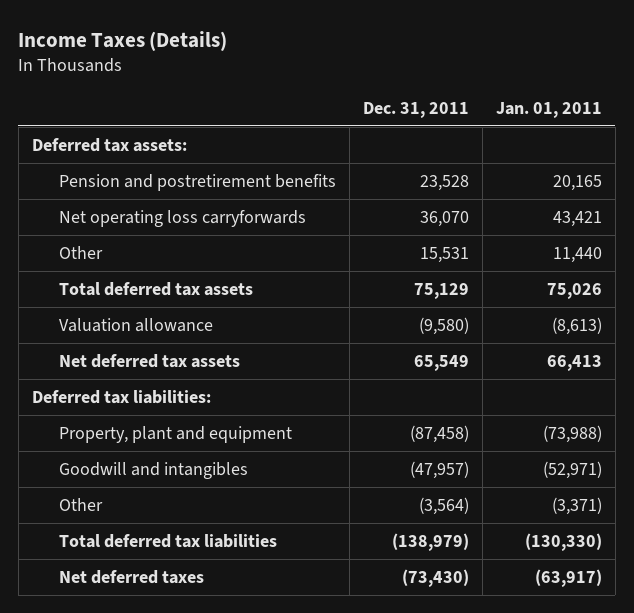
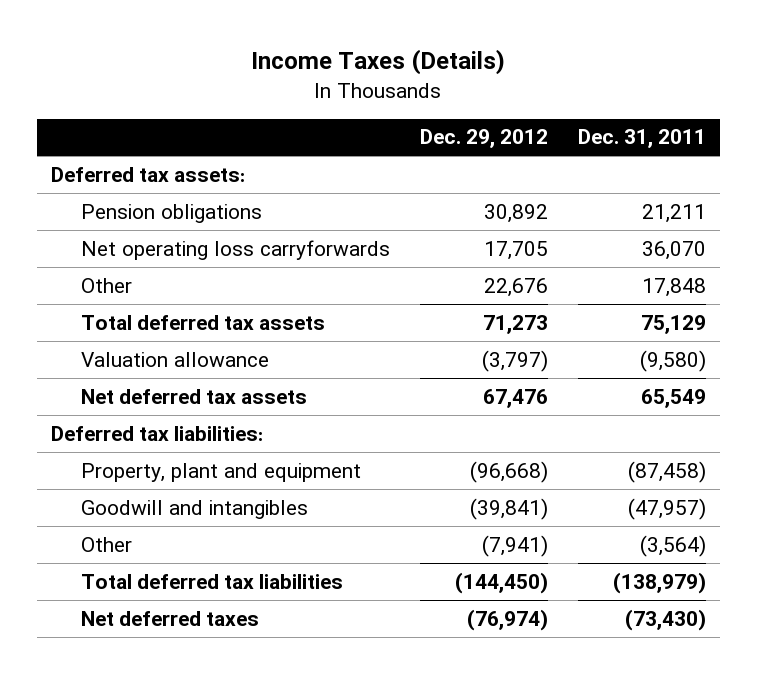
[495,101,602,118] Jan. 01, 2011 -> none
none -> [420,129,549,149] Dec. 29, 2012
[59,174,337,192] Pension and postretirement benefits -> none
none -> [81,203,263,223] Pension obligations
[420,247,470,264] 15,531 -> [641,277,706,297] 17,848

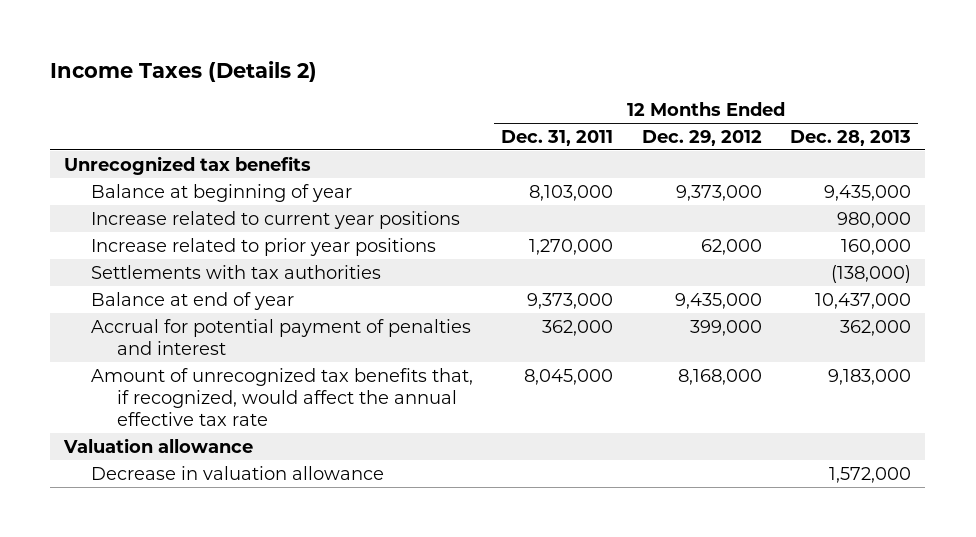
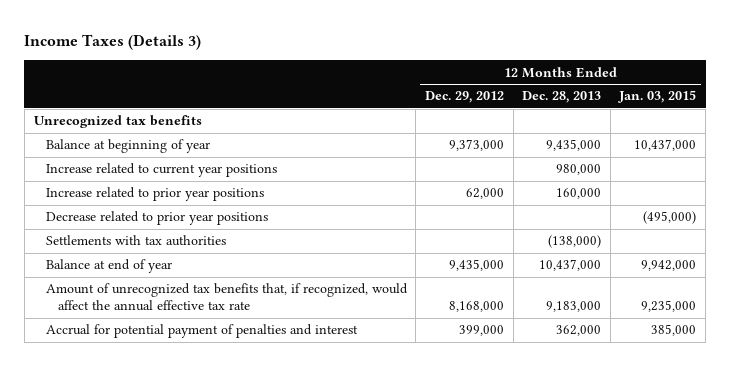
[50,61,318,83] Income Taxes (Details 2) -> [24,34,202,51] Income Taxes (Details 3)
[501,129,614,146] Dec. 31, 2011 -> none
none -> [618,90,697,104] Jan. 03, 2015
none -> [45,211,268,226] Decrease related to prior year positions
[63,437,254,453] Valuation allowance -> none
[90,465,384,480] Decrease in valuation allowance -> none
[90,318,471,355] Accrual for potential payment of penalties and interest -> [45,324,358,339] Accrual for potential payment of penalties and interest

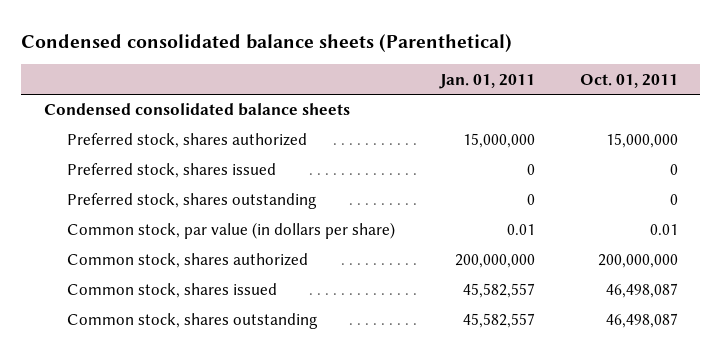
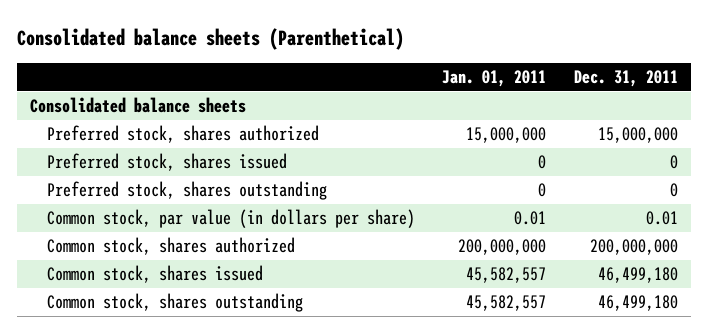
[21,33,513,52] Condensed consolidated balance sheets (Parenthetical) -> [16,27,404,50] Consolidated balance sheets (Parenthetical)
[579,73,678,88] Oct. 01, 2011 -> none
none -> [573,69,678,87] Dec. 31, 2011
[43,103,350,117] Condensed consolidated balance sheets -> [30,97,247,114] Consolidated balance sheets

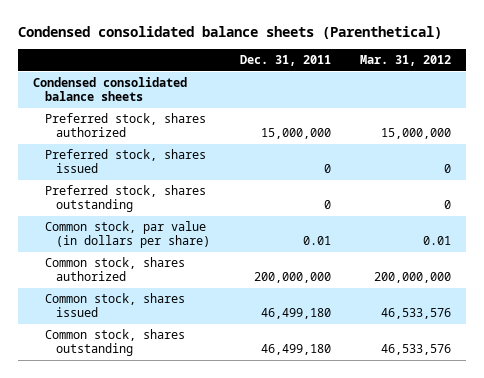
[16,27,404,50] Consolidated balance sheets (Parenthetical) -> [18,25,443,39] Condensed consolidated balance sheets (Parenthetical)
[442,69,547,87] Jan. 01, 2011 -> none
none -> [359,55,451,67] Mar. 31, 2012
[30,97,247,114] Consolidated balance sheets -> [32,77,187,102] Condensed consolidated balance sheets

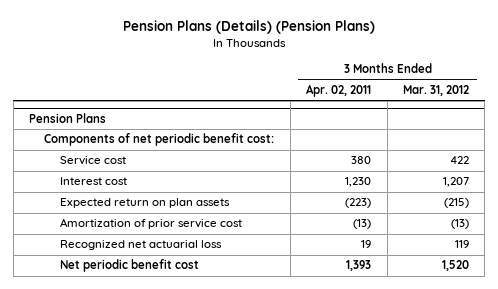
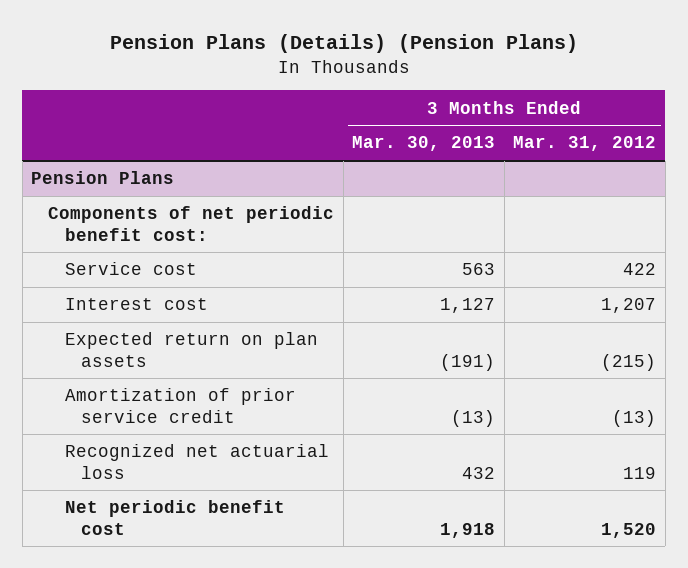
[306,83,372,97] Apr. 02, 2011 -> none
none -> [352,136,496,152] Mar. 30, 2013
[59,218,242,230] Amortization of prior service cost -> [64,388,296,423] Amortization of prior service credit

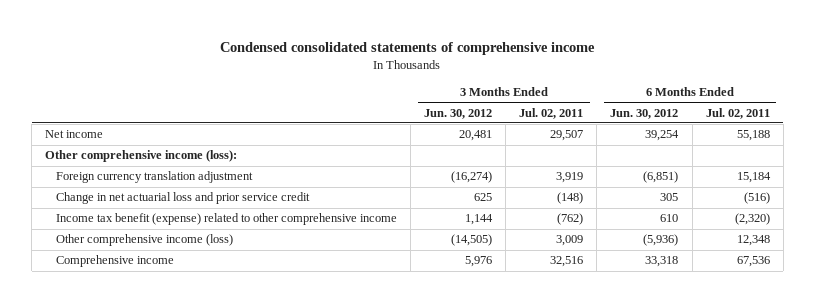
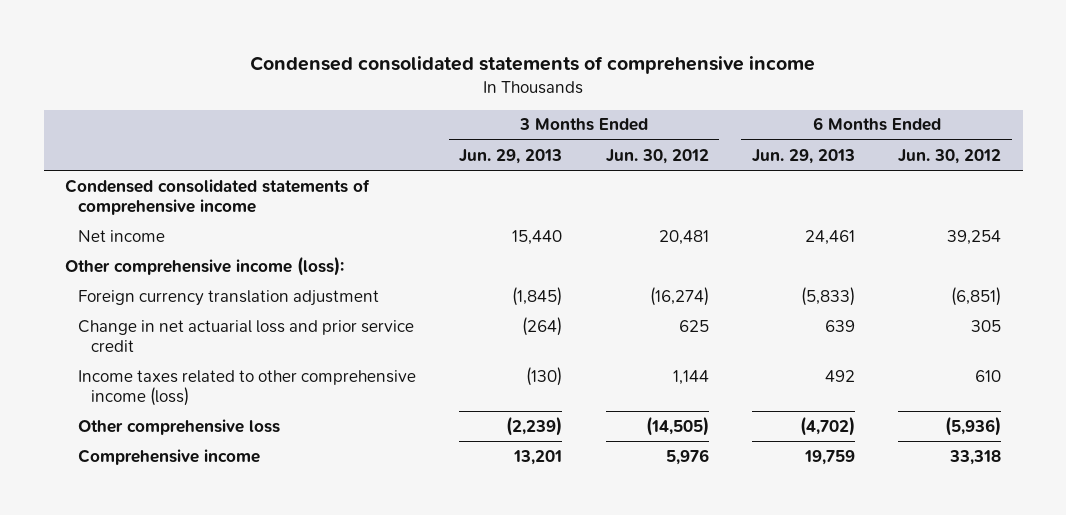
[519,107,584,119] Jul. 02, 2011 -> none
[705,107,770,119] Jul. 02, 2011 -> none
none -> [459,148,563,164] Jun. 29, 2013
none -> [751,148,855,164] Jun. 29, 2013
none -> [65,178,371,215] Condensed consolidated statements of comprehensive income
[56,213,398,226] Income tax benefit (expense) related to other comprehensive income -> [78,369,417,406] Income taxes related to other comprehensive income (loss)
[56,234,234,247] Other comprehensive income (loss) -> [78,418,281,435] Other comprehensive loss

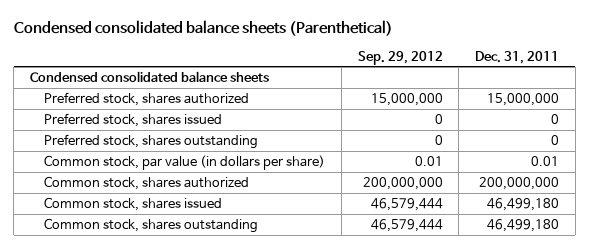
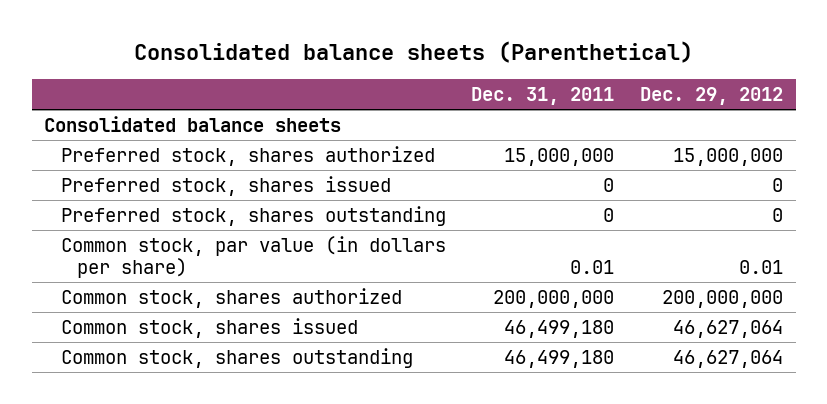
[13,20,393,37] Condensed consolidated balance sheets (Parenthetical) -> [133,41,693,64] Consolidated balance sheets (Parenthetical)
[357,50,443,65] Sep. 29, 2012 -> none
none -> [639,87,783,106] Dec. 29, 2012
[29,70,269,82] Condensed consolidated balance sheets -> [44,115,342,132] Consolidated balance sheets

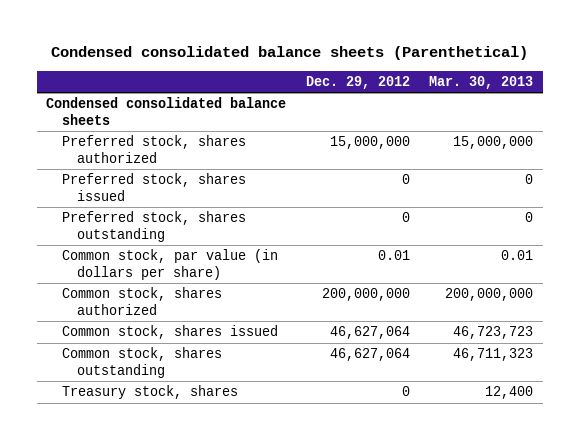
[133,41,693,64] Consolidated balance sheets (Parenthetical) -> [50,46,528,61] Condensed consolidated balance sheets (Parenthetical)
[471,87,615,106] Dec. 31, 2011 -> none
none -> [429,75,534,89] Mar. 30, 2013
[44,115,342,132] Consolidated balance sheets -> [46,97,287,125] Condensed consolidated balance sheets
none -> [61,385,238,400] Treasury stock, shares

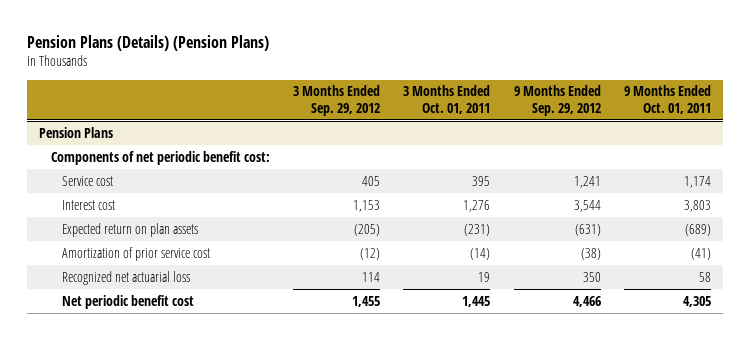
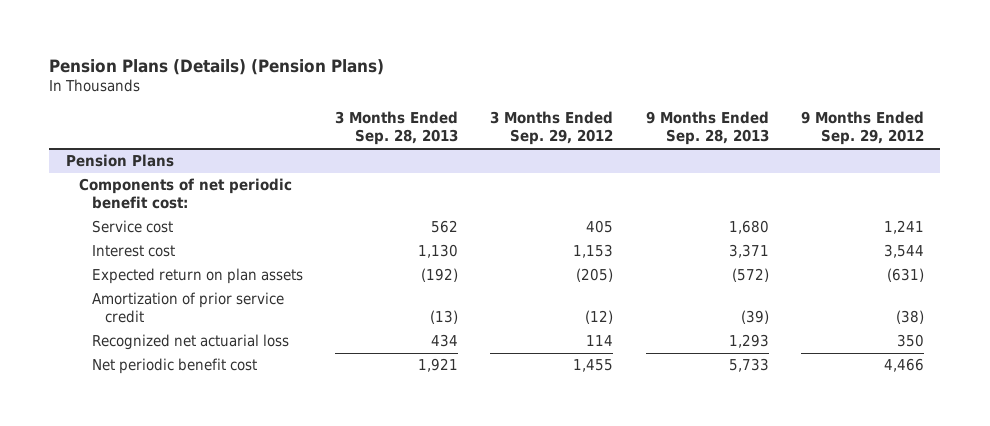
[403,85,491,114] 3 Months Ended Oct. 01, 2011 -> none
[624,85,712,114] 9 Months Ended Oct. 01, 2011 -> none
none -> [335,111,459,146] 3 Months Ended Sep. 28, 2013
none -> [645,111,769,146] 9 Months Ended Sep. 28, 2013
[62,246,211,261] Amortization of prior service cost -> [91,292,284,324] Amortization of prior service credit

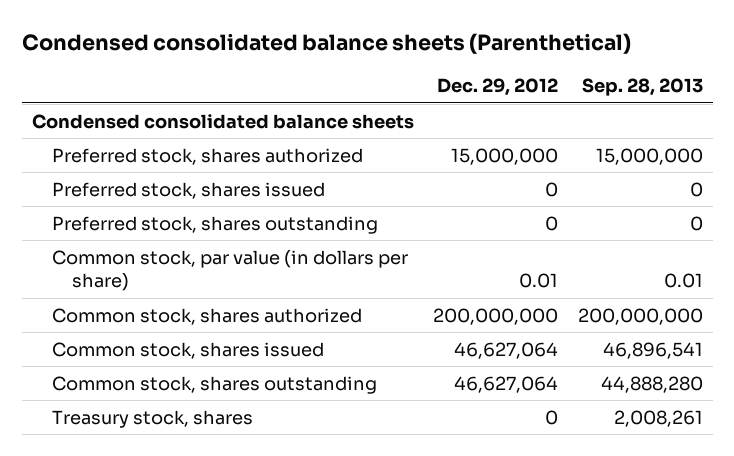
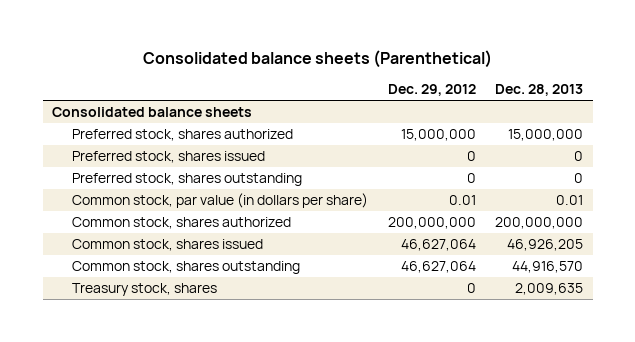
[21,32,631,54] Condensed consolidated balance sheets (Parenthetical) -> [142,50,492,69] Consolidated balance sheets (Parenthetical)
[581,77,703,96] Sep. 28, 2013 -> none
none -> [494,84,583,97] Dec. 28, 2013
[31,113,414,129] Condensed consolidated balance sheets -> [52,107,253,118] Consolidated balance sheets

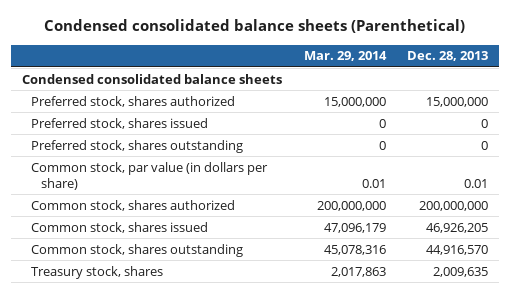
[142,50,492,69] Consolidated balance sheets (Parenthetical) -> [44,19,466,34] Condensed consolidated balance sheets (Parenthetical)
[387,84,476,97] Dec. 29, 2012 -> none
none -> [303,51,387,62] Mar. 29, 2014
[52,107,253,118] Consolidated balance sheets -> [22,73,283,84] Condensed consolidated balance sheets

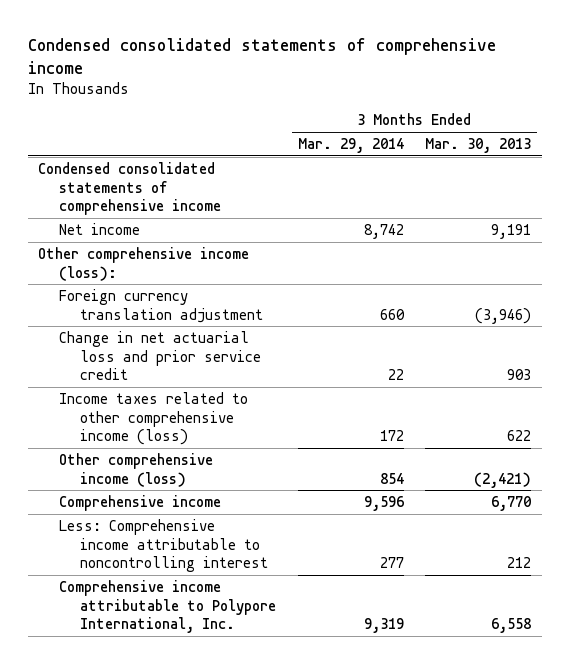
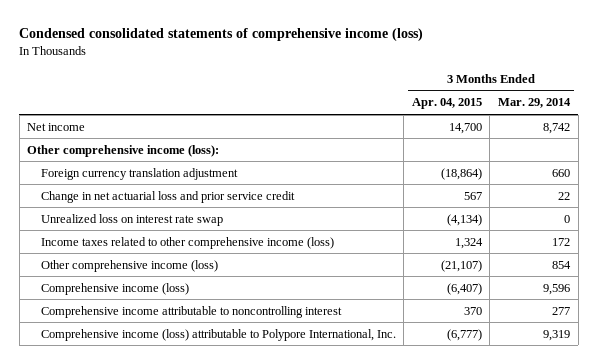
[27,37,496,74] Condensed consolidated statements of comprehensive income -> [19,28,424,42] Condensed consolidated statements of comprehensive income (loss)
[425,137,532,153] Mar. 30, 2013 -> none
none -> [411,98,482,110] Apr. 04, 2015
[38,161,222,216] Condensed consolidated statements of comprehensive income -> none
none -> [40,213,223,226] Unrealized loss on interest rate swap
[59,494,222,511] Comprehensive income -> [40,282,189,295] Comprehensive income (loss)
[59,518,269,573] Less: Comprehensive income attributable to noncontrolling interest -> [40,305,342,318] Comprehensive income attributable to noncontrolling interest
[59,579,277,634] Comprehensive income attributable to Polypore International, Inc. -> [40,328,396,341] Comprehensive income (loss) attributable to Polypore International, Inc.

